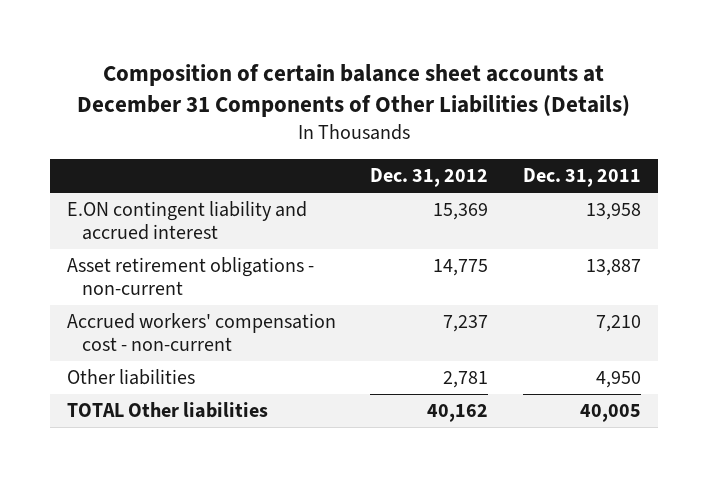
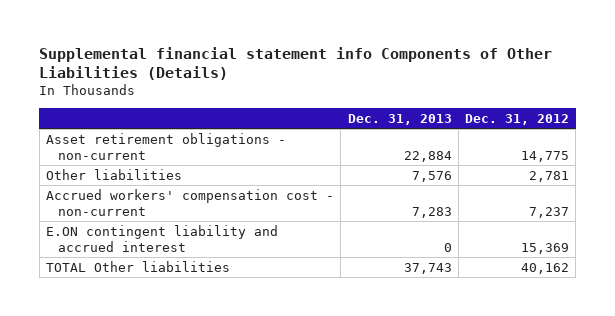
[76,63,630,117] Composition of certain balance sheet accounts at December 31 Components of Other Liabilities (Details) -> [39,46,553,81] Supplemental financial statement info Components of Other Liabilities (Details)
[523,168,642,188] Dec. 31, 2011 -> none
none -> [347,113,452,125] Dec. 31, 2013
[66,313,336,352] Accrued workers' compensation cost - non-current -> [45,188,334,217] Accrued workers' compensation cost - non-current
[66,201,307,241] E.ON contingent liability and accrued interest -> [45,224,278,253] E.ON contingent liability and accrued interest

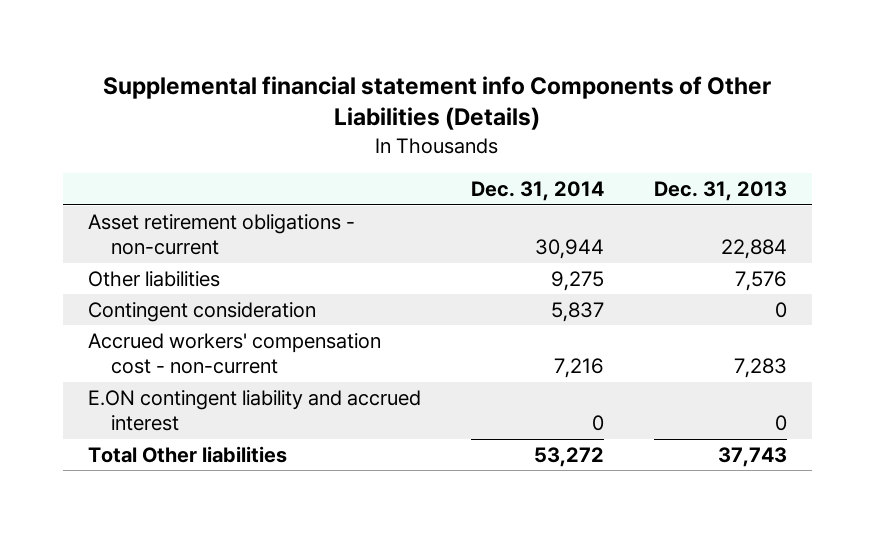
[465,113,570,125] Dec. 31, 2012 -> none
none -> [470,181,604,202] Dec. 31, 2014
none -> [87,301,316,322] Contingent consideration
[45,260,230,272] TOTAL Other liabilities -> [87,445,287,463] Total Other liabilities

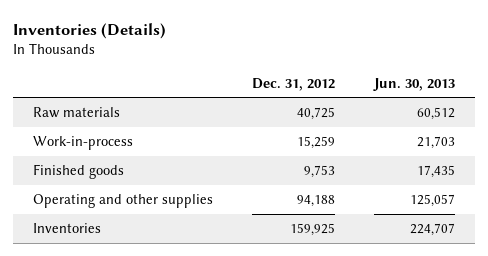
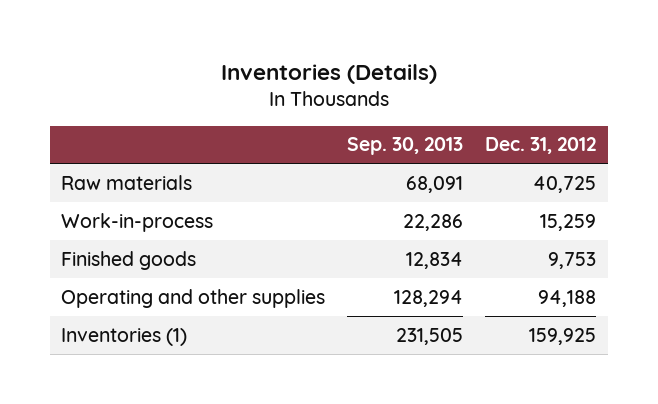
[373,77,456,91] Jun. 30, 2013 -> none
none -> [347,137,464,156] Sep. 30, 2013
[32,222,101,233] Inventories -> [61,327,188,346] Inventories (1)

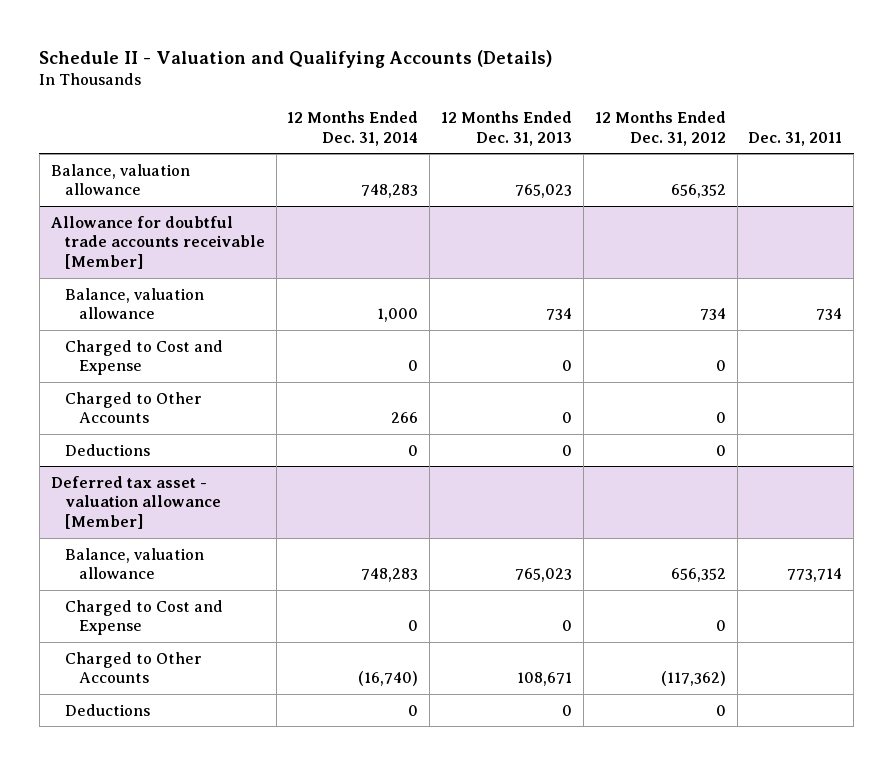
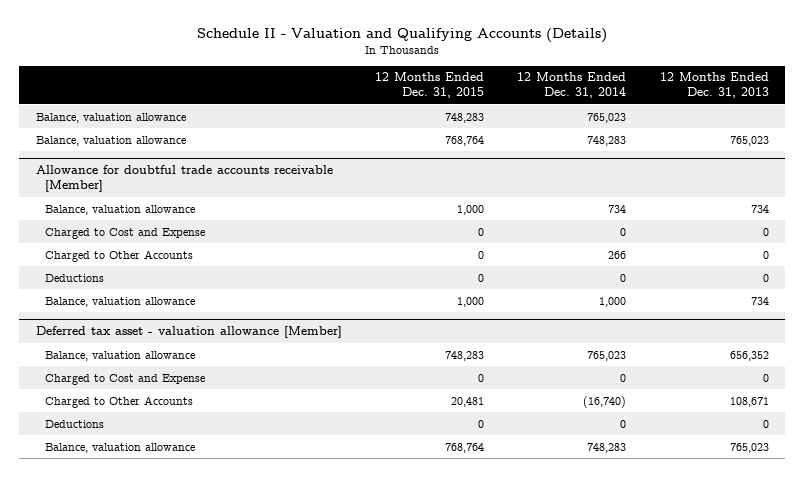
[594,110,726,146] 12 Months Ended Dec. 31, 2012 -> none
[748,131,843,146] Dec. 31, 2011 -> none
none -> [375,72,485,99] 12 Months Ended Dec. 31, 2015
none -> [35,112,186,123] Balance, valuation allowance
none -> [44,204,195,215] Balance, valuation allowance
[64,287,204,320] Balance, valuation allowance -> [44,296,195,307] Balance, valuation allowance
none -> [44,350,195,361] Balance, valuation allowance
[64,547,204,580] Balance, valuation allowance -> [44,442,195,453] Balance, valuation allowance

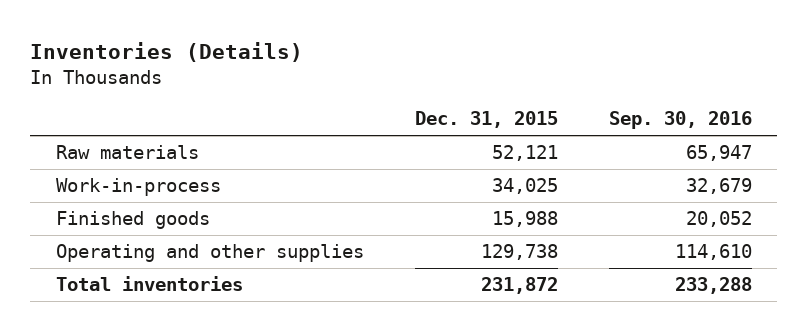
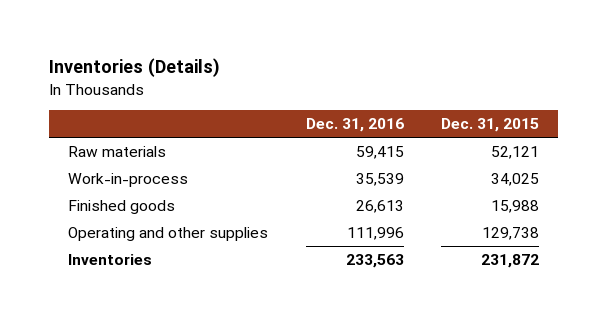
[608,111,752,130] Sep. 30, 2016 -> none
none -> [305,118,404,133] Dec. 31, 2016
[55,276,243,292] Total inventories -> [68,254,153,266] Inventories

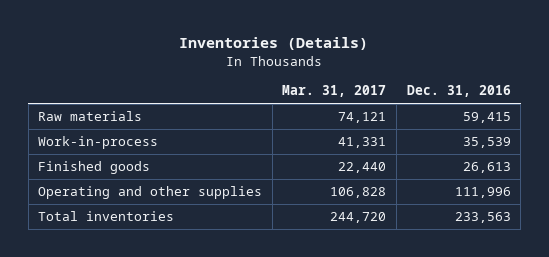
[441,118,540,133] Dec. 31, 2015 -> none
none -> [282,85,387,98] Mar. 31, 2017
[68,254,153,266] Inventories -> [38,210,175,221] Total inventories

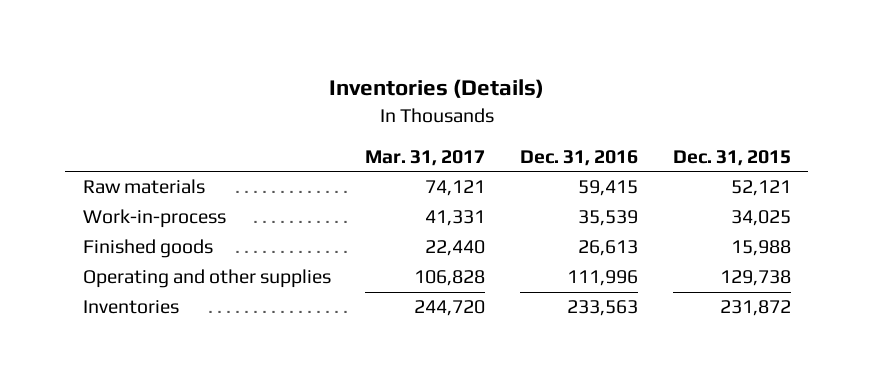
none -> [673,149,792,166] Dec. 31, 2015
[38,210,175,221] Total inventories -> [82,300,179,315] Inventories

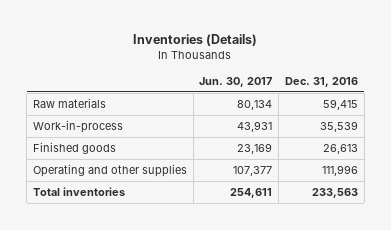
[365,149,486,166] Mar. 31, 2017 -> none
[673,149,792,166] Dec. 31, 2015 -> none
none -> [199,76,273,87] Jun. 30, 2017
[82,300,179,315] Inventories -> [33,187,126,197] Total inventories

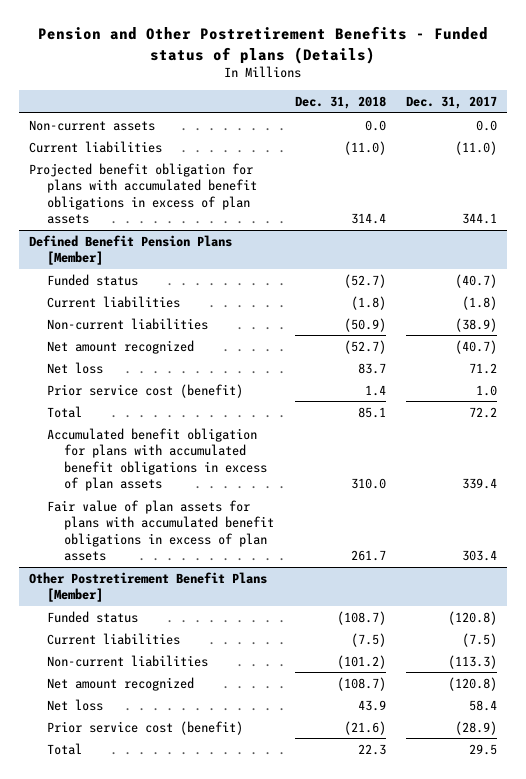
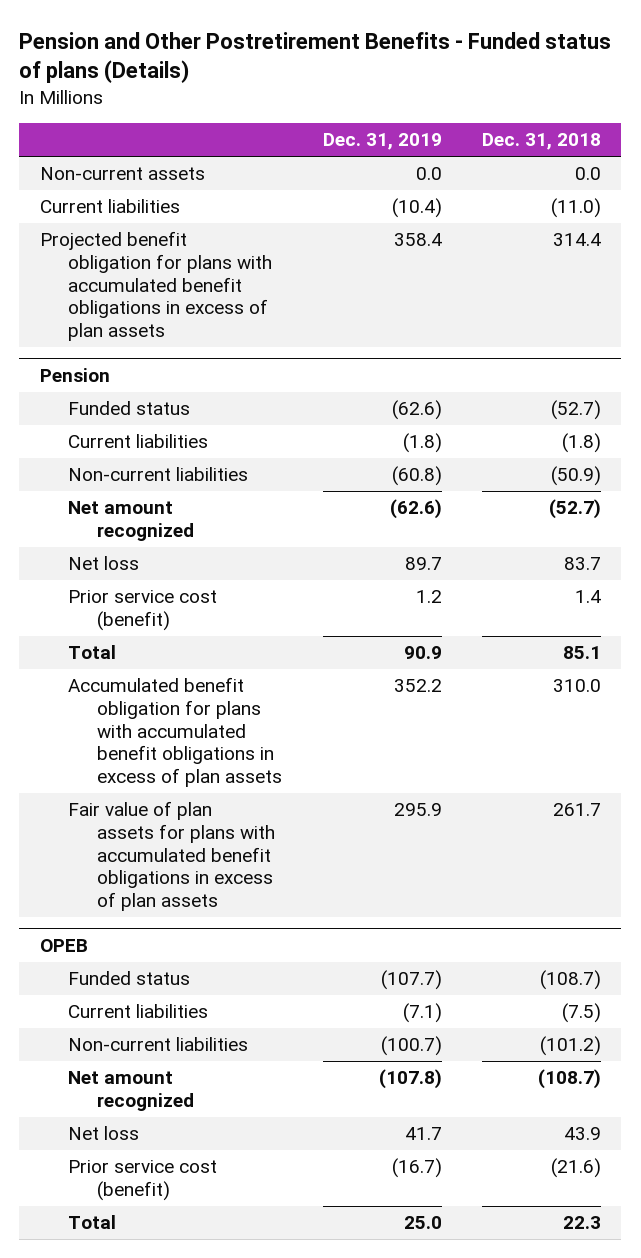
[406,96,498,110] Dec. 31, 2017 -> none
none -> [322,133,442,151] Dec. 31, 2019
[28,234,232,266] Defined Benefit Pension Plans [Member] -> [39,367,110,382] Pension
[28,571,267,603] Other Postretirement Benefit Plans [Member] -> [39,938,88,952] OPEB

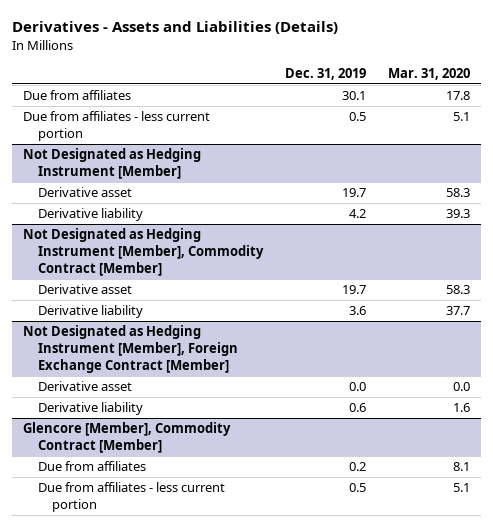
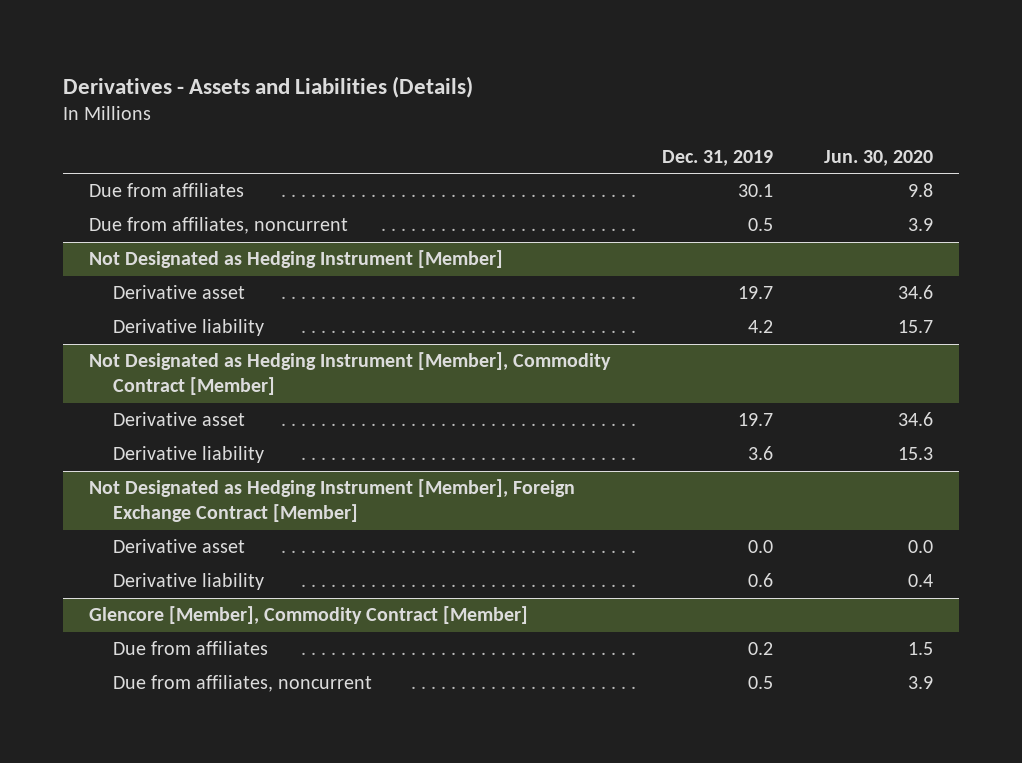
[387,68,470,81] Mar. 31, 2020 -> none
none -> [824,150,934,167] Jun. 30, 2020
[22,111,210,142] Due from affiliates - less current portion -> [88,217,348,235] Due from affiliates, noncurrent
[37,482,225,513] Due from affiliates - less current portion -> [112,675,372,693] Due from affiliates, noncurrent

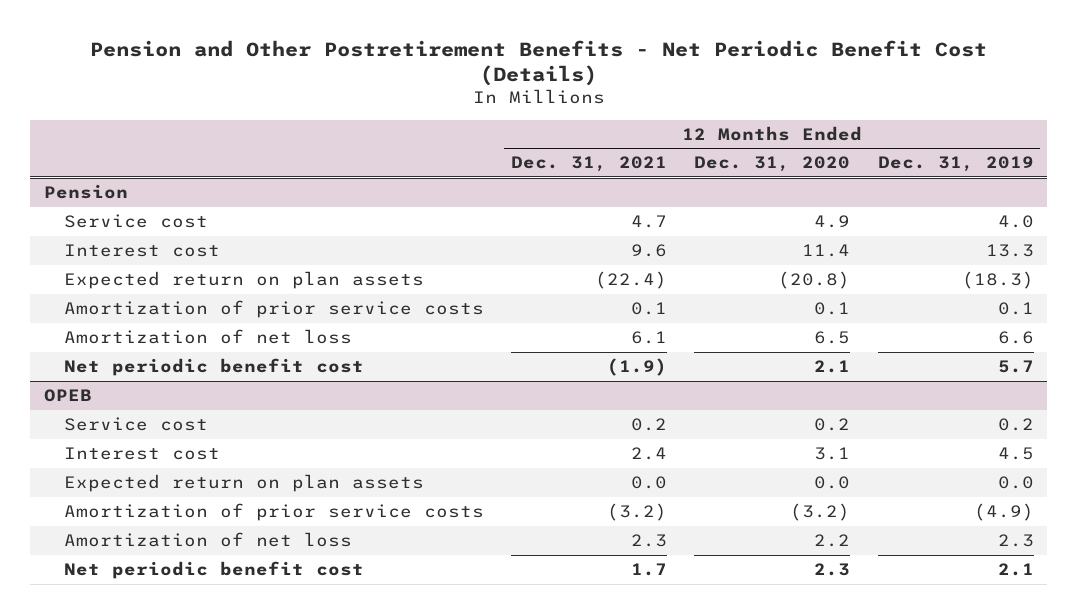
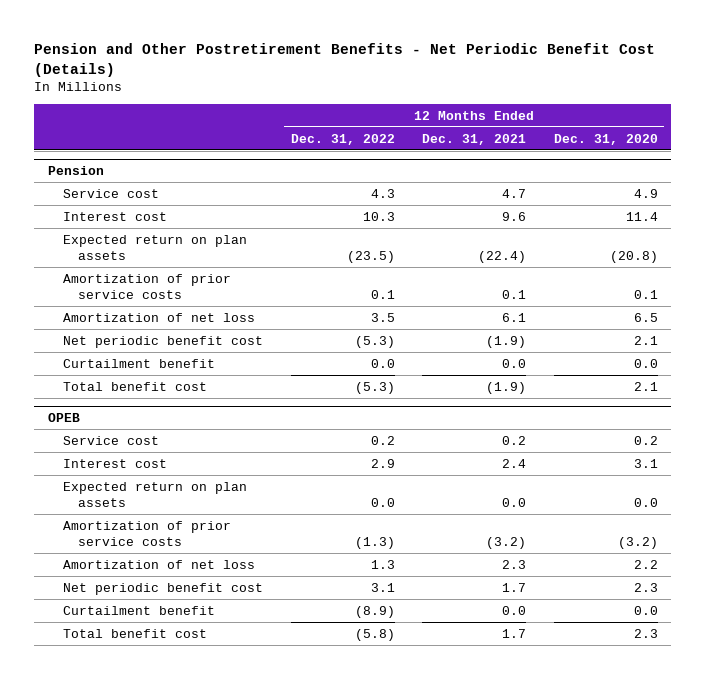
[877,156,1034,173] Dec. 31, 2019 -> none
none -> [290,133,395,145] Dec. 31, 2022
none -> [63,358,216,368] Curtailment benefit
none -> [63,381,208,391] Total benefit cost
none -> [63,605,216,615] Curtailment benefit
none -> [63,628,208,638] Total benefit cost

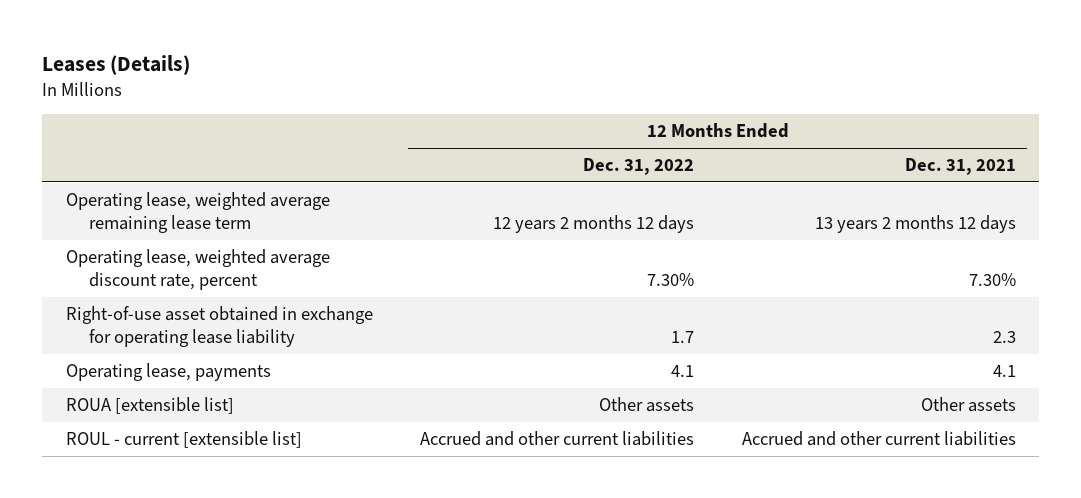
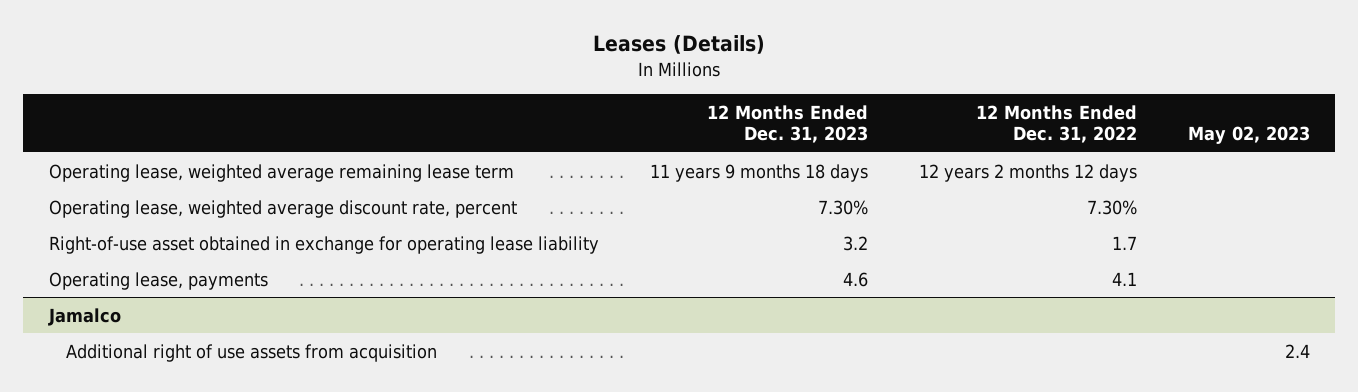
[904,158,1016,176] Dec. 31, 2021 -> none
none -> [706,104,868,144] 12 Months Ended Dec. 31, 2023
none -> [1187,126,1310,145] May 02, 2023
[65,396,234,414] ROUA [extensible list] -> none
[65,430,302,448] ROUL - current [extensible list] -> none
none -> [47,307,121,326] Jamalco
none -> [65,343,437,362] Additional right of use assets from acquisition

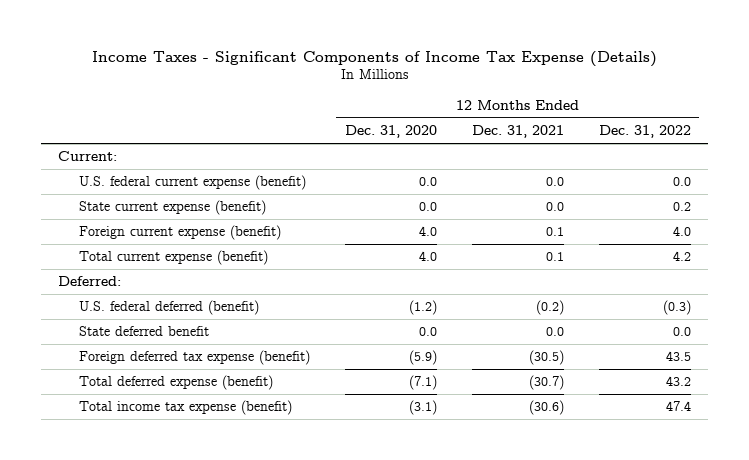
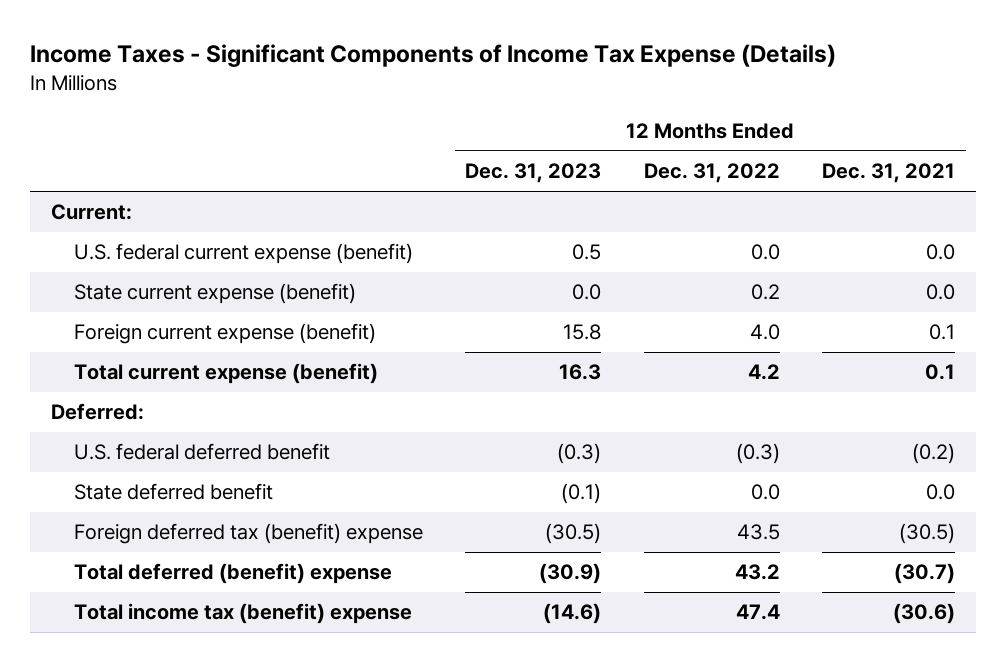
[345,125,438,139] Dec. 31, 2020 -> none
none -> [465,163,602,184] Dec. 31, 2023
[79,300,260,316] U.S. federal deferred (benefit) -> [73,443,330,461] U.S. federal deferred benefit
[79,350,311,366] Foreign deferred tax expense (benefit) -> [73,523,423,545] Foreign deferred tax (benefit) expense
[79,375,274,391] Total deferred expense (benefit) -> [73,563,392,585] Total deferred (benefit) expense
[79,400,293,416] Total income tax expense (benefit) -> [73,603,412,625] Total income tax (benefit) expense

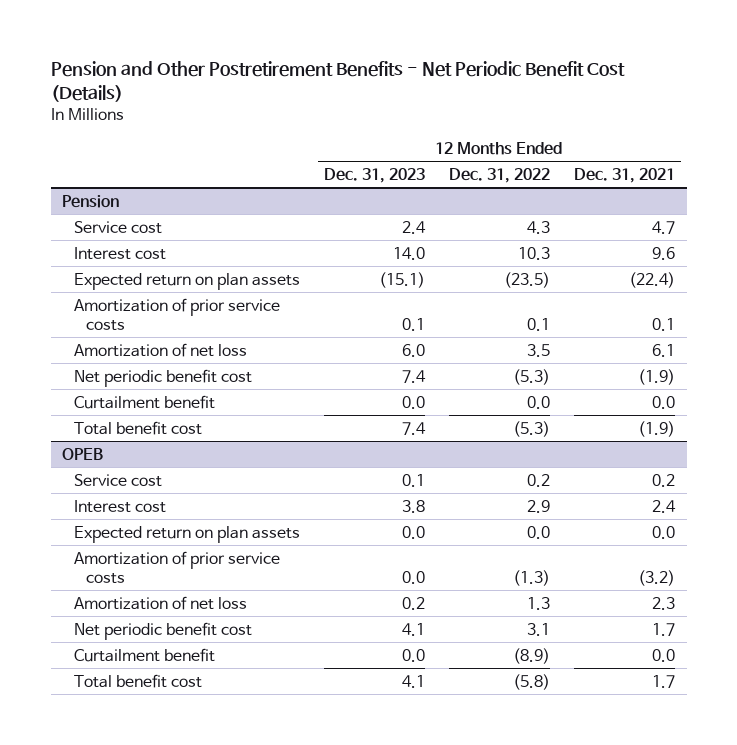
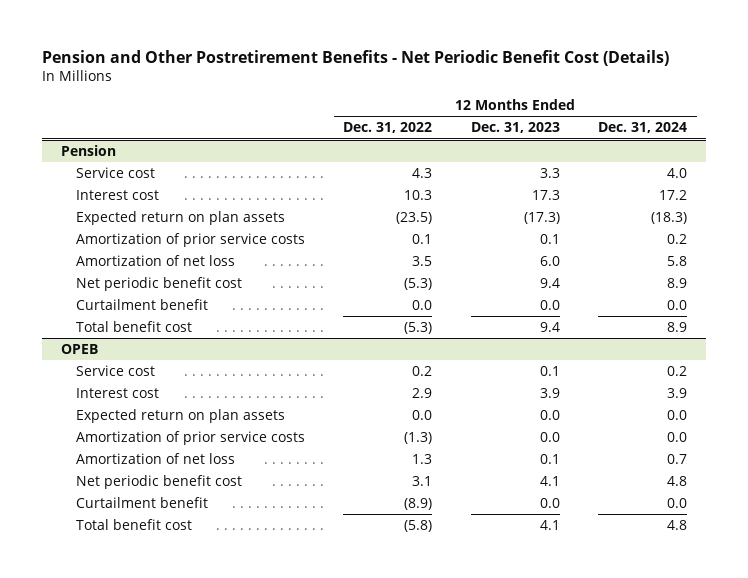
[573,168,675,184] Dec. 31, 2021 -> none
none -> [598,122,688,134] Dec. 31, 2024
[402,220,427,234] 2.4 -> [539,167,560,178] 3.3
[393,246,426,260] 14.0 -> [531,189,560,200] 17.3
[379,271,426,288] (15.1) -> [523,211,560,224] (17.3)
[402,369,427,383] 7.4 -> [539,277,560,288] 9.4
[402,421,427,435] 7.4 -> [539,321,560,332] 9.4
[402,499,426,513] 3.8 -> [539,387,560,398] 3.9
[402,596,426,610] 0.2 -> [539,453,560,464] 0.1

